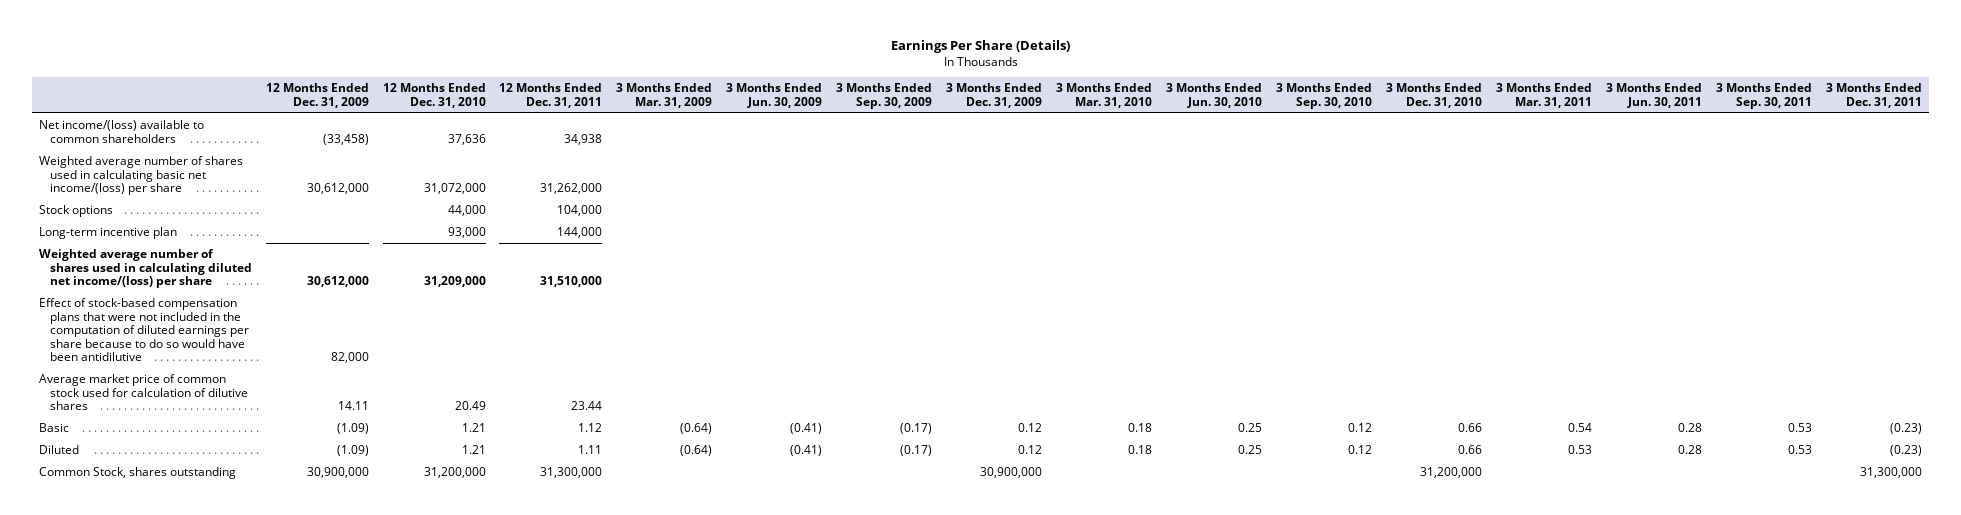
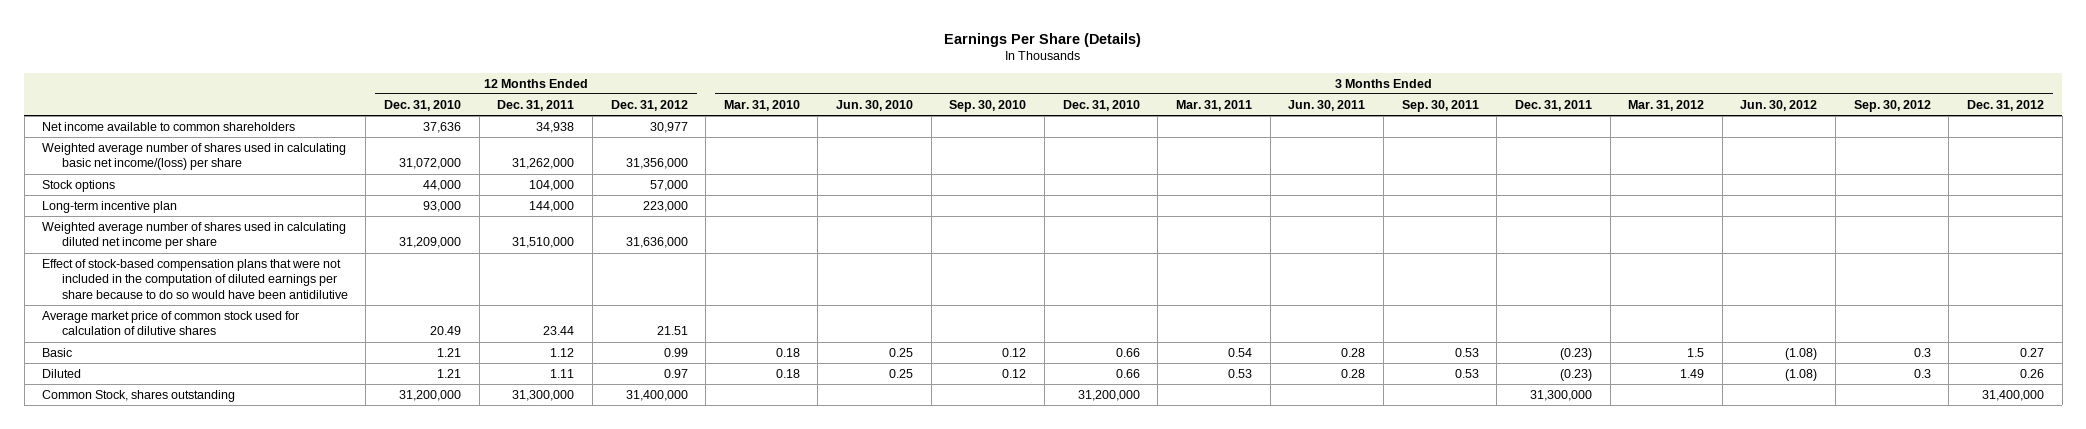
[265,83,369,108] 12 Months Ended Dec. 31, 2009 -> none
[616,83,713,108] 3 Months Ended Mar. 31, 2009 -> none
[726,83,823,108] 3 Months Ended Jun. 30, 2009 -> none
[836,83,933,109] 3 Months Ended Sep. 30, 2009 -> none
[946,83,1043,108] 3 Months Ended Dec. 31, 2009 -> none
none -> [610,99,688,111] Dec. 31, 2012
none -> [1628,99,1705,111] Mar. 31, 2012
none -> [1740,99,1818,111] Jun. 30, 2012
none -> [1853,99,1931,112] Sep. 30, 2012
none -> [1967,99,2045,111] Dec. 31, 2012
[39,120,205,143] Net income/(loss) available to common shareholders -> [42,121,296,131] Net income available to common shareholders
[39,249,252,289] Weighted average number of shares used in calculating diluted net income/(loss) per share -> [42,221,347,250] Weighted average number of shares used in calculating diluted net income per share

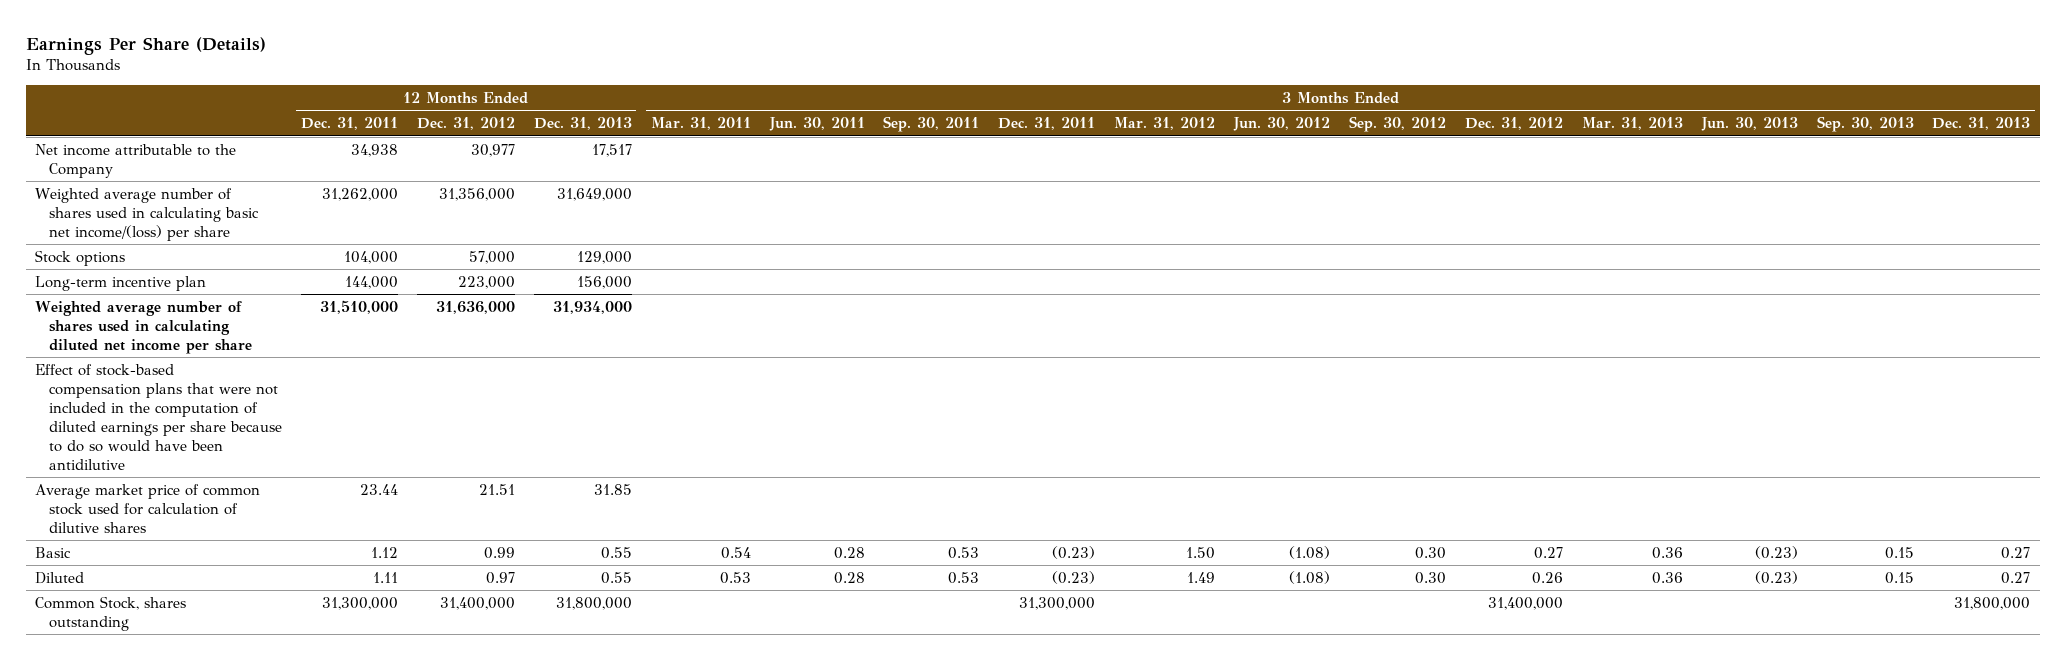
[383,99,461,111] Dec. 31, 2010 -> none
[723,99,800,111] Mar. 31, 2010 -> none
[836,99,914,111] Jun. 30, 2010 -> none
[949,99,1027,112] Sep. 30, 2010 -> none
[1062,99,1140,111] Dec. 31, 2010 -> none
none -> [533,117,632,131] Dec. 31, 2013
none -> [1581,117,1683,131] Mar. 31, 2013
none -> [1700,117,1798,132] Jun. 30, 2013
none -> [1816,116,1914,133] Sep. 30, 2013
none -> [1932,117,2031,131] Dec. 31, 2013
[42,121,296,131] Net income available to common shareholders -> [35,143,237,178] Net income attributable to the Company
[1687,347,1705,357] 1.5 -> [1186,546,1216,559] 1.50
[1913,347,1931,357] 0.3 -> [1415,546,1447,559] 0.30
[1913,368,1931,378] 0.3 -> [1415,571,1447,584] 0.30

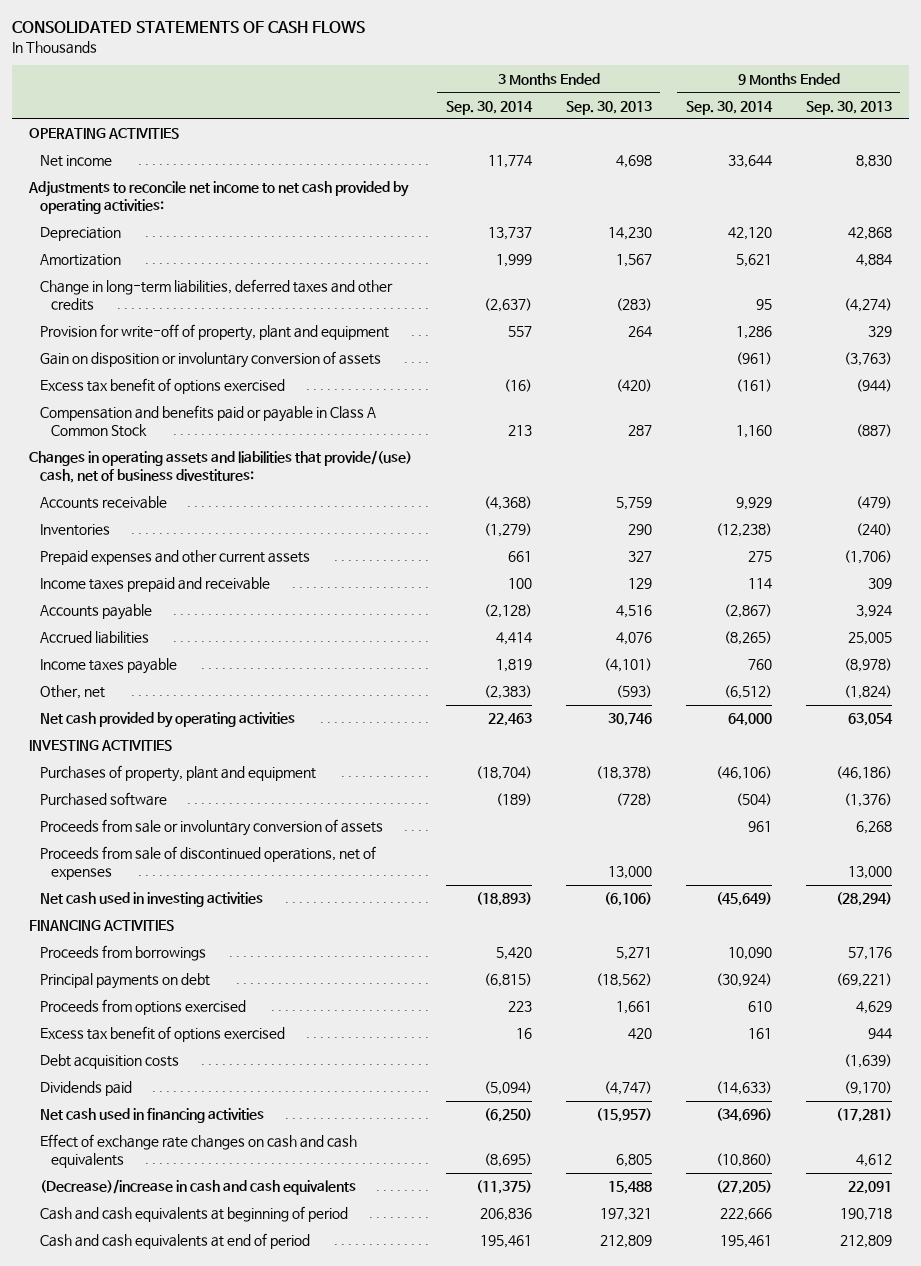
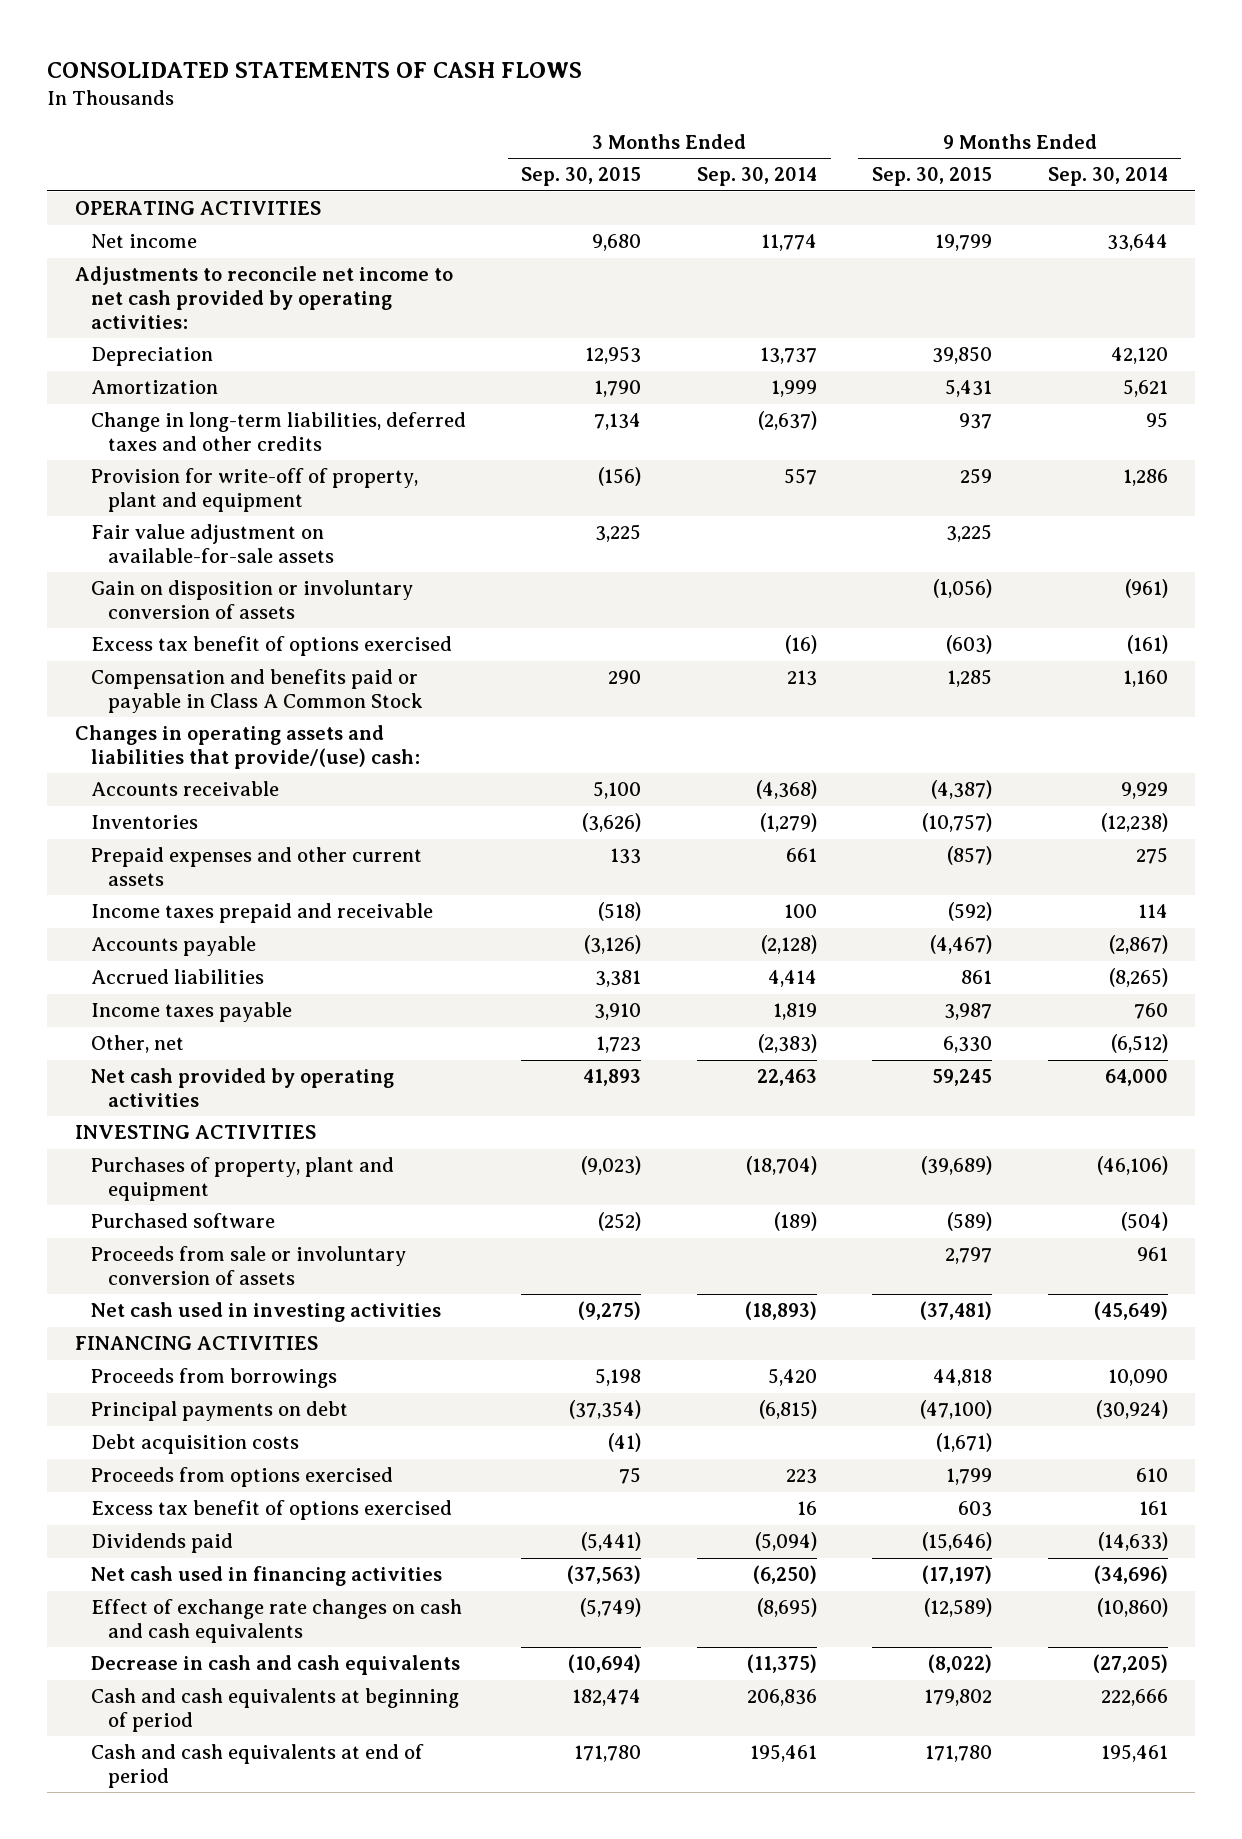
[565,100,652,115] Sep. 30, 2013 -> none
[805,100,892,115] Sep. 30, 2013 -> none
none -> [521,167,642,187] Sep. 30, 2015
none -> [872,167,993,187] Sep. 30, 2015
none -> [91,524,334,564] Fair value adjustment on available-for-sale assets
[28,450,412,484] Changes in operating assets and liabilities that provide/(use) cash, net of business divestitures: -> [74,725,421,770] Changes in operating assets and liabilities that provide/(use) cash:
[39,846,376,881] Proceeds from sale of discontinued operations, net of expenses -> none
[39,1054,179,1070] Debt acquisition costs -> [91,1434,300,1455] Debt acquisition costs
[39,1179,356,1196] (Decrease)/increase in cash and cash equivalents -> [91,1655,461,1676] Decrease in cash and cash equivalents

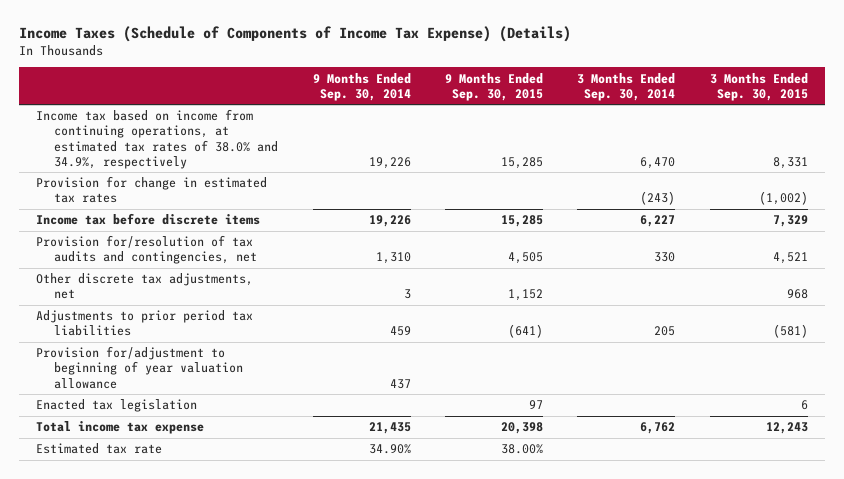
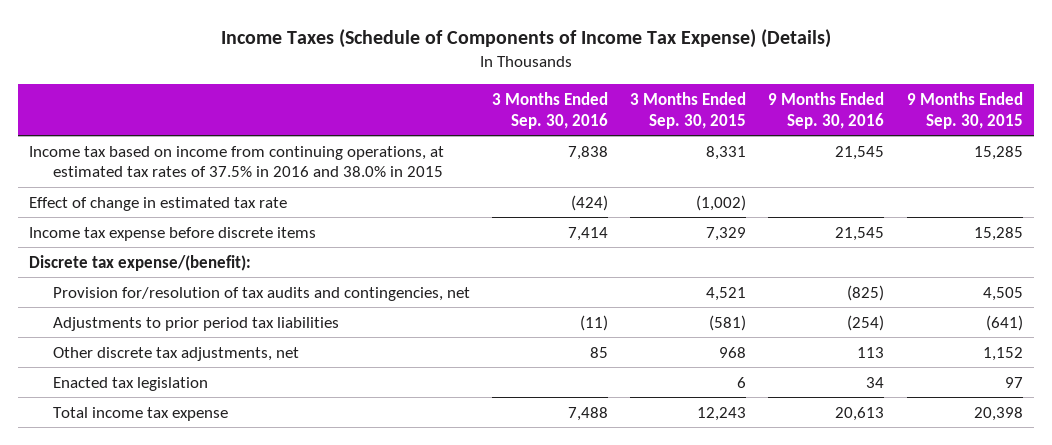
[312,72,411,101] 9 Months Ended Sep. 30, 2014 -> none
[577,72,676,101] 3 Months Ended Sep. 30, 2014 -> none
none -> [491,91,608,129] 3 Months Ended Sep. 30, 2016
none -> [768,91,885,129] 9 Months Ended Sep. 30, 2016
[36,109,279,169] Income tax based on income from continuing operations, at estimated tax rates of 38.0% and 34.9%, respectively -> [29,145,445,178] Income tax based on income from continuing operations, at estimated tax rates of 37.5% in 2016 and 38.0% in 2015
[36,176,268,204] Provision for change in estimated tax rates -> [29,196,288,211] Effect of change in estimated tax rate
[36,213,261,226] Income tax before discrete items -> [29,226,317,241] Income tax expense before discrete items
none -> [29,254,252,271] Discrete tax expense/(benefit):
[36,346,244,389] Provision for/adjustment to beginning of year valuation allowance -> none
[36,273,254,300] Other discrete tax adjustments, net -> [52,346,299,361] Other discrete tax adjustments, net
[36,443,163,455] Estimated tax rate -> none

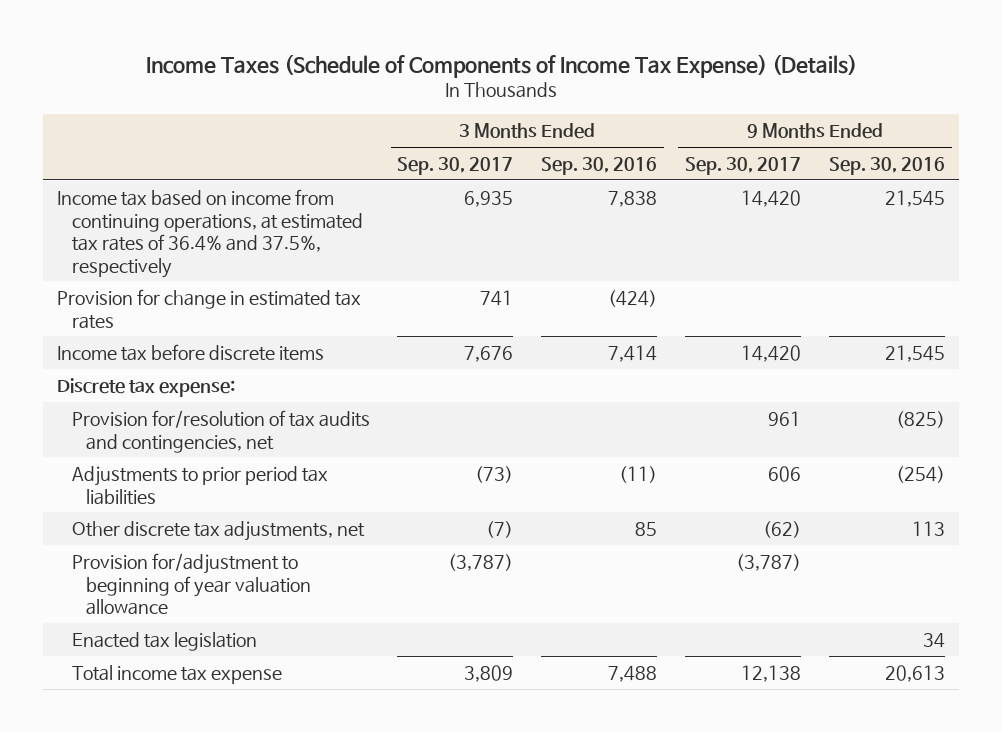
[630,91,747,129] 3 Months Ended Sep. 30, 2015 -> none
[906,91,1023,129] 9 Months Ended Sep. 30, 2015 -> none
none -> [397,157,514,176] Sep. 30, 2017
none -> [684,157,801,176] Sep. 30, 2017
[29,145,445,178] Income tax based on income from continuing operations, at estimated tax rates of 37.5% in 2016 and 38.0% in 2015 -> [57,188,363,278] Income tax based on income from continuing operations, at estimated tax rates of 36.4% and 37.5%, respectively
[29,196,288,211] Effect of change in estimated tax rate -> [57,288,362,329] Provision for change in estimated tax rates
[29,226,317,241] Income tax expense before discrete items -> [57,343,325,361] Income tax before discrete items
[29,254,252,271] Discrete tax expense/(benefit): -> [57,377,236,397] Discrete tax expense:
none -> [71,552,312,616] Provision for/adjustment to beginning of year valuation allowance

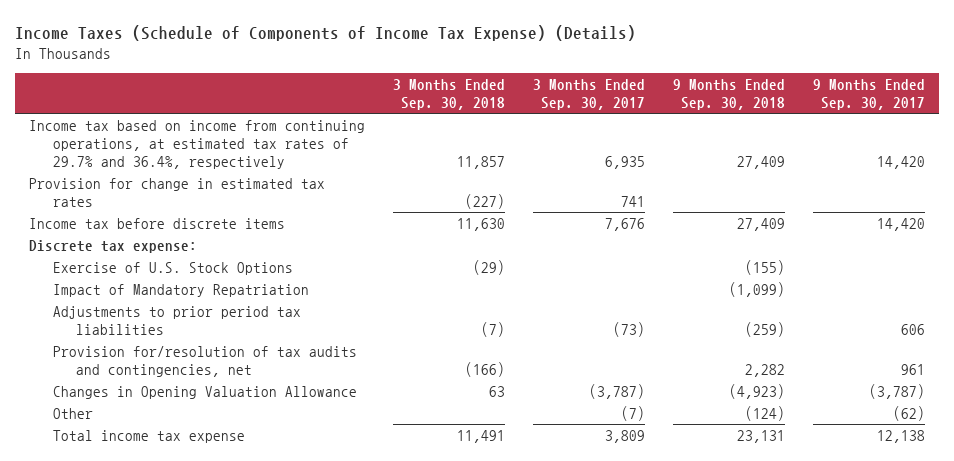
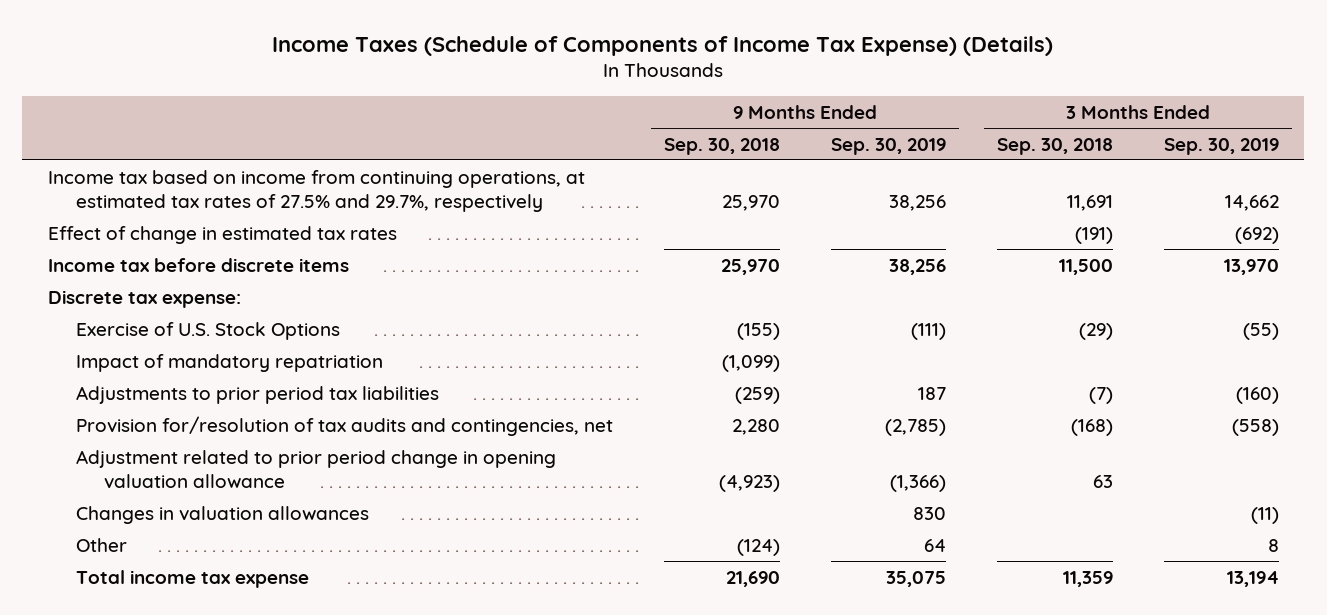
[533,78,646,110] 3 Months Ended Sep. 30, 2017 -> none
[813,78,926,110] 9 Months Ended Sep. 30, 2017 -> none
none -> [830,137,946,155] Sep. 30, 2019
none -> [1163,137,1279,155] Sep. 30, 2019
[29,119,366,170] Income tax based on income from continuing operations, at estimated tax rates of 29.7% and 36.4%, respectively -> [47,169,585,213] Income tax based on income from continuing operations, at estimated tax rates of 27.5% and 29.7%, respectively
[457,156,506,170] 11,857 -> [1066,195,1113,212] 11,691
[737,156,786,170] 27,409 -> [721,195,780,212] 25,970
[29,177,326,207] Provision for change in estimated tax rates -> [47,225,397,244] Effect of change in estimated tax rates
[465,193,506,209] (227) -> [1074,226,1113,244] (191)
[457,217,506,231] 11,630 -> [1058,258,1113,275] 11,500
[737,217,786,231] 27,409 -> [720,258,780,275] 25,970
[52,283,309,297] Impact of Mandatory Repatriation -> [76,353,384,372] Impact of mandatory repatriation
[465,361,506,377] (166) -> [1070,418,1113,436] (168)
[745,363,786,377] 2,282 -> [731,418,780,435] 2,280
[52,385,357,399] Changes in Opening Valuation Allowance -> [76,449,557,490] Adjustment related to prior period change in opening valuation allowance
none -> [76,505,370,524] Changes in valuation allowances
[457,429,506,443] 11,491 -> [1062,570,1113,587] 11,359
[737,429,786,443] 23,131 -> [725,570,780,587] 21,690

